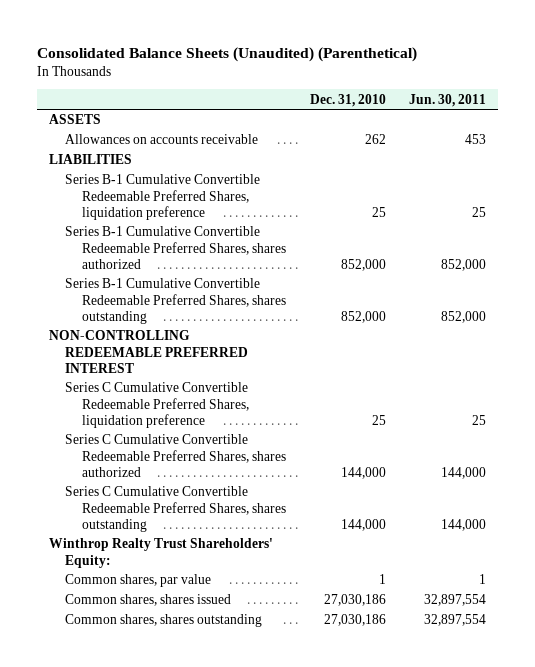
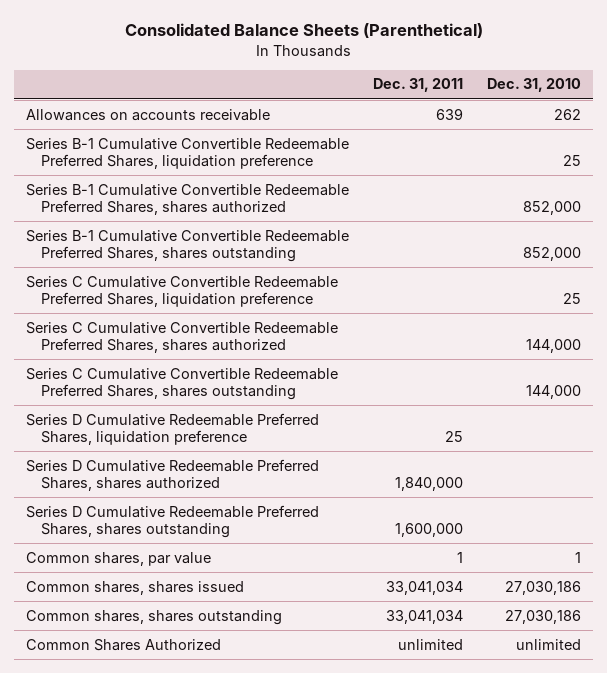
[37,46,418,62] Consolidated Balance Sheets (Unaudited) (Parenthetical) -> [124,23,483,39] Consolidated Balance Sheets (Parenthetical)
[409,93,487,107] Jun. 30, 2011 -> none
none -> [373,78,464,93] Dec. 31, 2011
[48,114,101,125] ASSETS -> none
[48,154,132,165] LIABILITIES -> none
[48,330,249,373] NON-CONTROLLING REDEEMABLE PREFERRED INTEREST -> none
[48,538,273,568] Winthrop Realty Trust Shareholders' Equity: -> none
none -> [26,412,320,446] Series D Cumulative Redeemable Preferred Shares, liquidation preference
none -> [26,458,320,492] Series D Cumulative Redeemable Preferred Shares, shares authorized
none -> [26,504,320,539] Series D Cumulative Redeemable Preferred Shares, shares outstanding
none -> [26,638,222,651] Common Shares Authorized

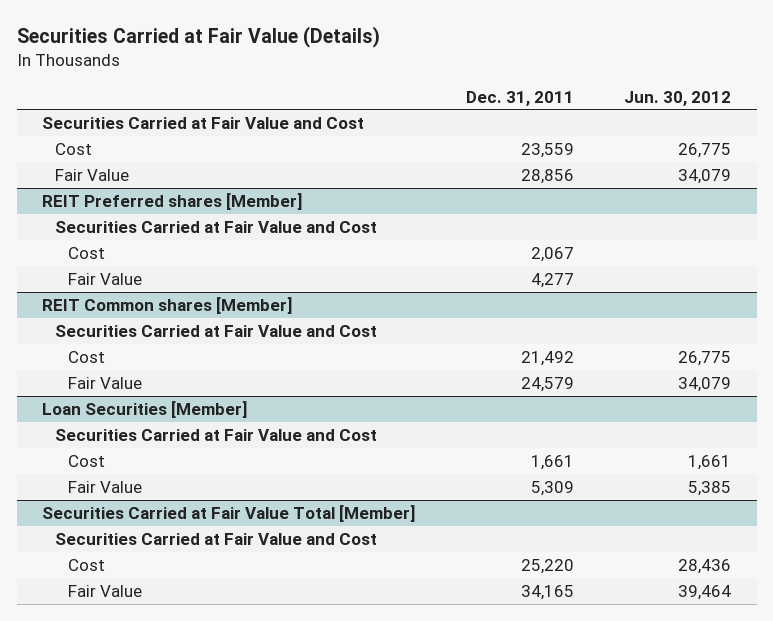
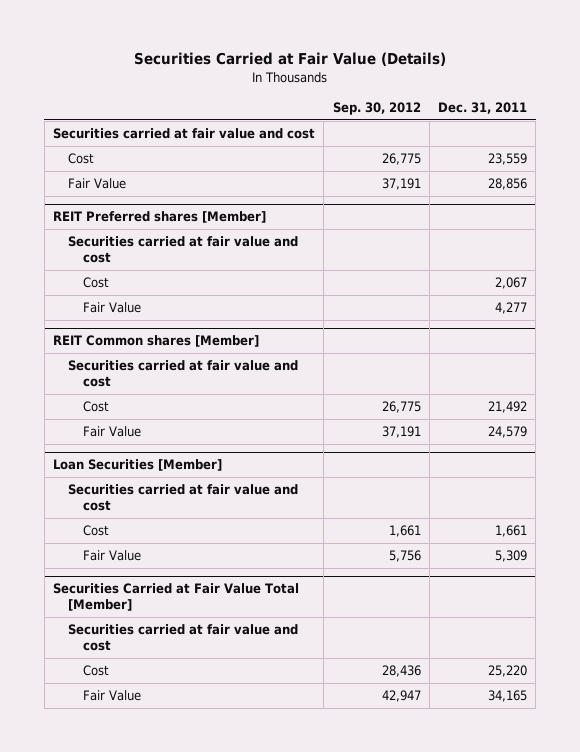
[624,90,732,106] Jun. 30, 2012 -> none
none -> [332,102,421,116] Sep. 30, 2012
[41,117,364,130] Securities Carried at Fair Value and Cost -> [52,128,315,140] Securities carried at fair value and cost
[54,221,377,234] Securities Carried at Fair Value and Cost -> [68,236,299,264] Securities carried at fair value and cost
[54,325,377,338] Securities Carried at Fair Value and Cost -> [68,360,299,388] Securities carried at fair value and cost
[54,429,377,442] Securities Carried at Fair Value and Cost -> [68,484,299,512] Securities carried at fair value and cost
[54,533,377,546] Securities Carried at Fair Value and Cost -> [68,624,299,652] Securities carried at fair value and cost

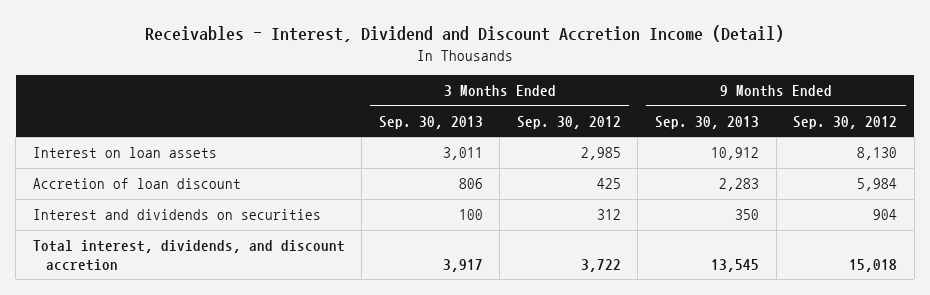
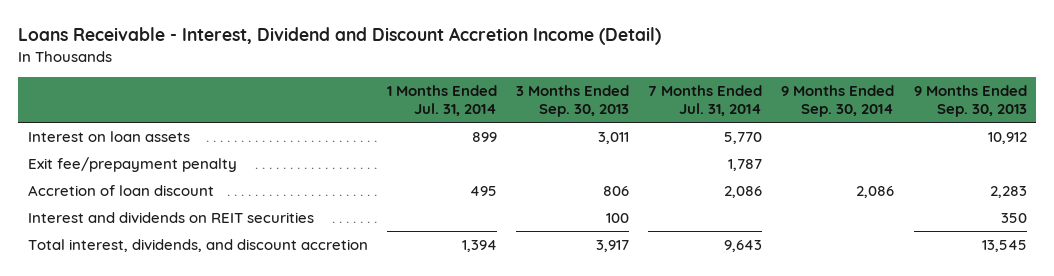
[144,25,784,43] Receivables - Interest, Dividend and Discount Accretion Income (Detail) -> [17,27,661,46] Loans Receivable - Interest, Dividend and Discount Accretion Income (Detail)
[516,115,621,129] Sep. 30, 2012 -> none
[793,115,898,129] Sep. 30, 2012 -> none
none -> [386,84,497,117] 1 Months Ended Jul. 31, 2014
none -> [648,84,763,117] 7 Months Ended Jul. 31, 2014
none -> [781,84,895,118] 9 Months Ended Sep. 30, 2014
none -> [27,156,237,172] Exit fee/prepayment penalty
[32,209,321,221] Interest and dividends on securities -> [27,211,314,223] Interest and dividends on REIT securities

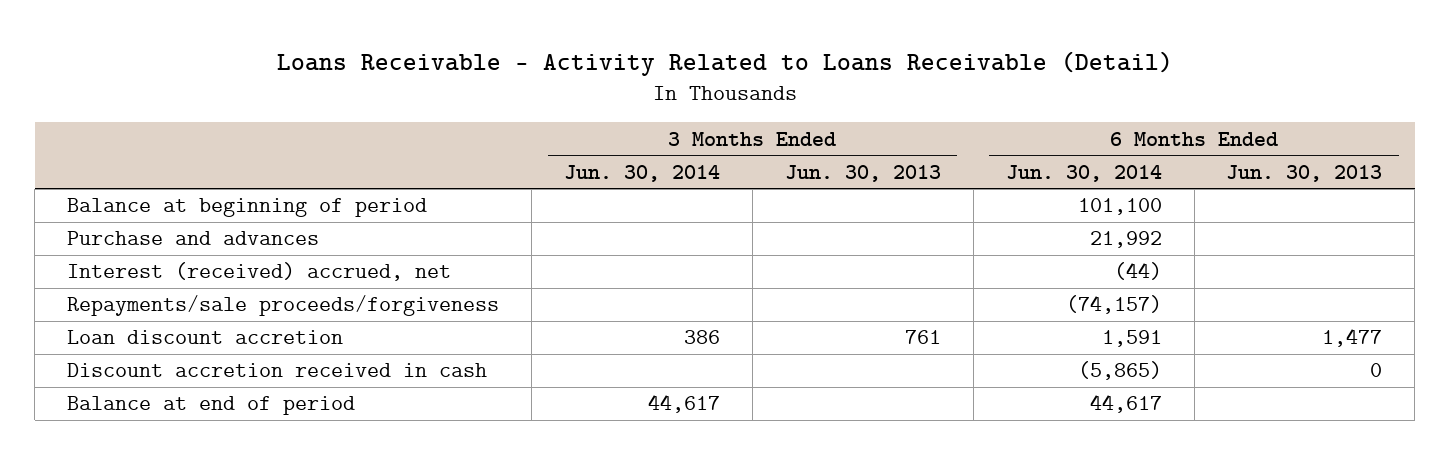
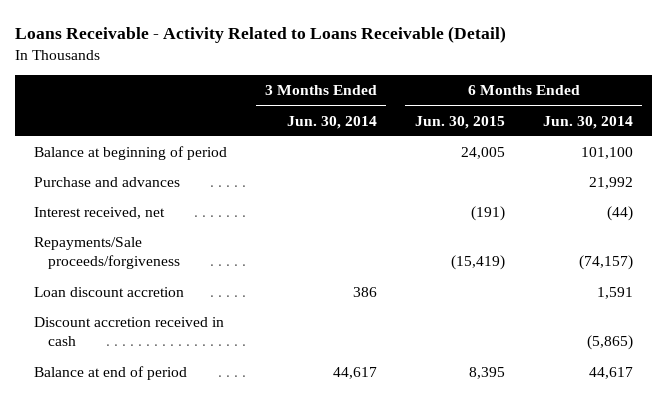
[784,164,941,182] Jun. 30, 2013 -> none
[1226,164,1383,182] Jun. 30, 2013 -> none
none -> [414,115,505,129] Jun. 30, 2015
[67,262,452,282] Interest (received) accrued, net -> [34,207,166,220] Interest received, net
[67,295,500,317] Repayments/sale proceeds/forgiveness -> [34,237,180,270] Repayments/Sale proceeds/forgiveness

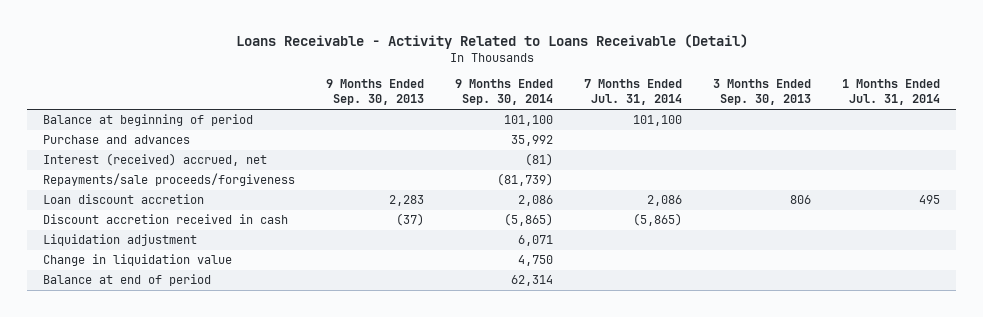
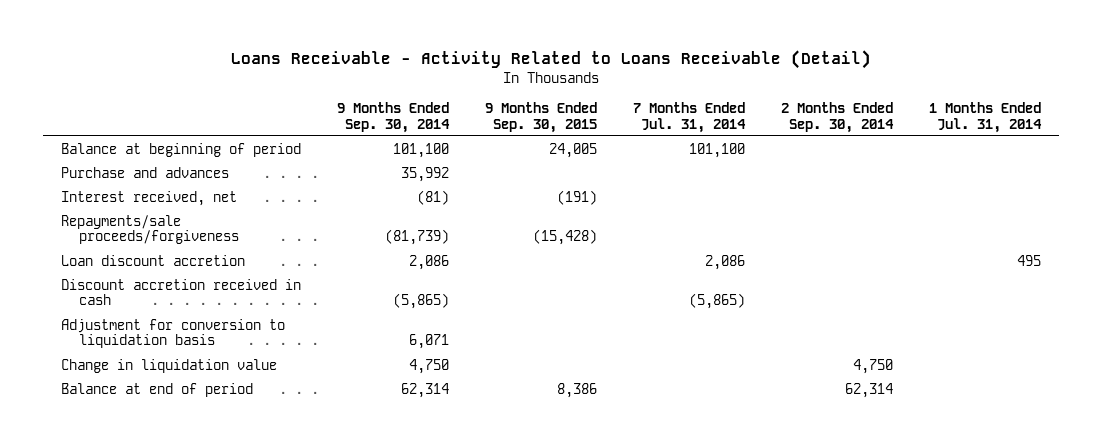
[325,79,424,106] 9 Months Ended Sep. 30, 2013 -> none
[713,79,812,106] 3 Months Ended Sep. 30, 2013 -> none
none -> [485,102,598,133] 9 Months Ended Sep. 30, 2015
none -> [781,102,895,133] 2 Months Ended Sep. 30, 2014
[42,153,267,167] Interest (received) accrued, net -> [61,190,238,206] Interest received, net
[42,234,197,247] Liquidation adjustment -> [61,318,286,349] Adjustment for conversion to liquidation basis

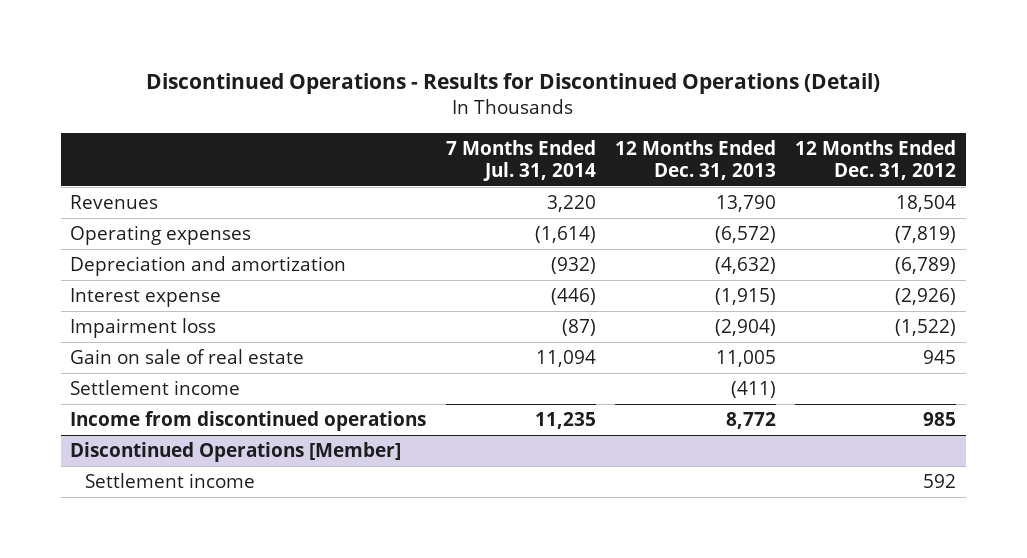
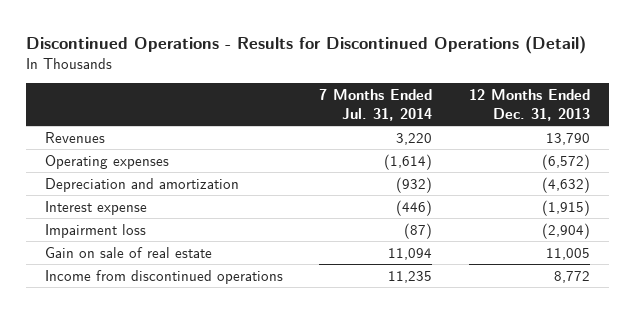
[795,140,957,180] 12 Months Ended Dec. 31, 2012 -> none
[70,380,241,396] Settlement income -> none
[70,442,402,463] Discontinued Operations [Member] -> none
[85,473,256,489] Settlement income -> none

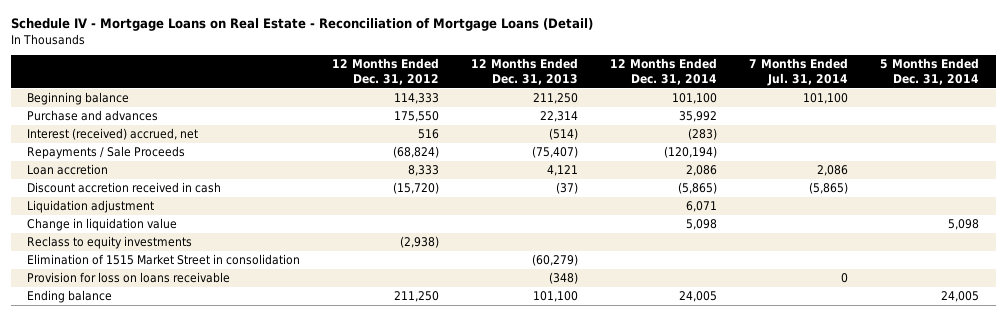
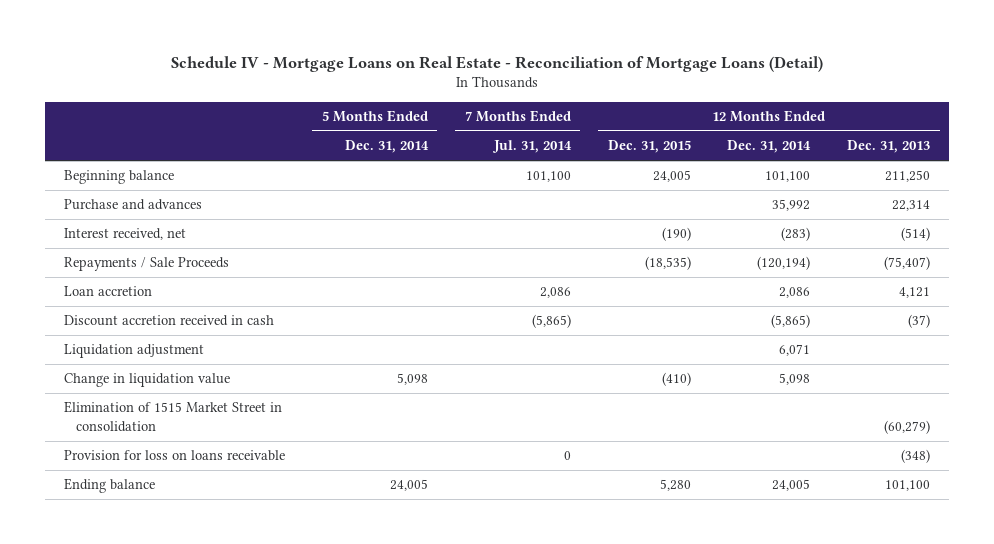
[331,58,439,85] 12 Months Ended Dec. 31, 2012 -> none
none -> [607,140,691,154] Dec. 31, 2015
[26,128,198,141] Interest (received) accrued, net -> [63,228,186,241] Interest received, net
[26,236,192,250] Reclass to equity investments -> none

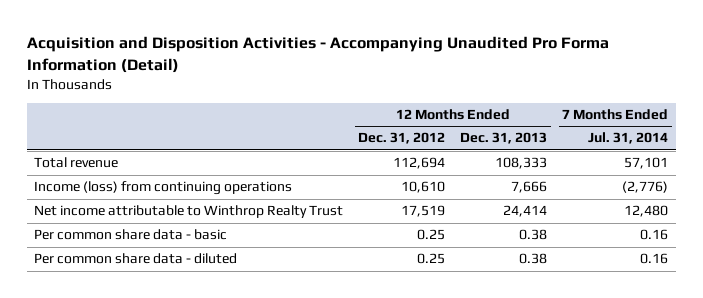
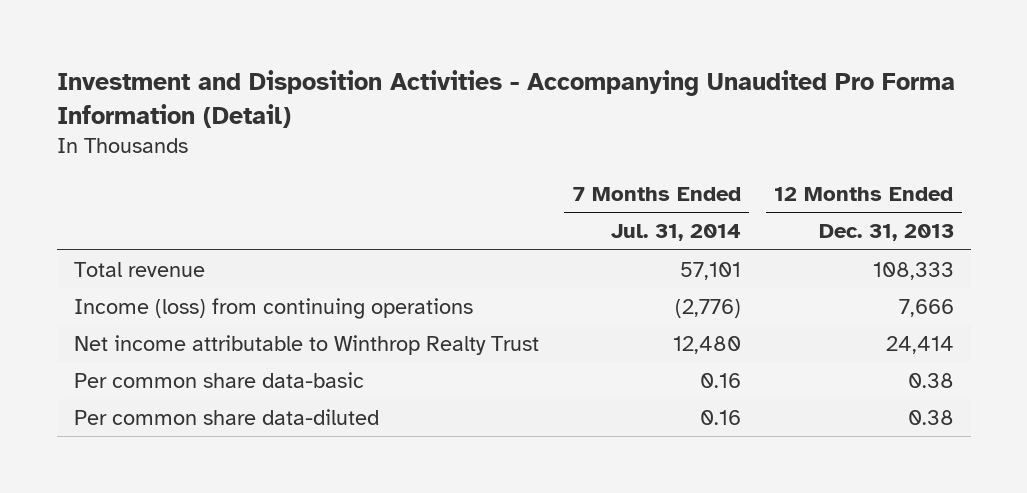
[26,36,609,74] Acquisition and Disposition Activities - Accompanying Unaudited Pro Forma Information (Detail) -> [56,70,955,129] Investment and Disposition Activities - Accompanying Unaudited Pro Forma Information (Detail)
[358,132,446,145] Dec. 31, 2012 -> none
[34,229,228,241] Per common share data - basic -> [73,372,364,389] Per common share data-basic
[34,253,238,265] Per common share data - diluted -> [73,409,379,426] Per common share data-diluted

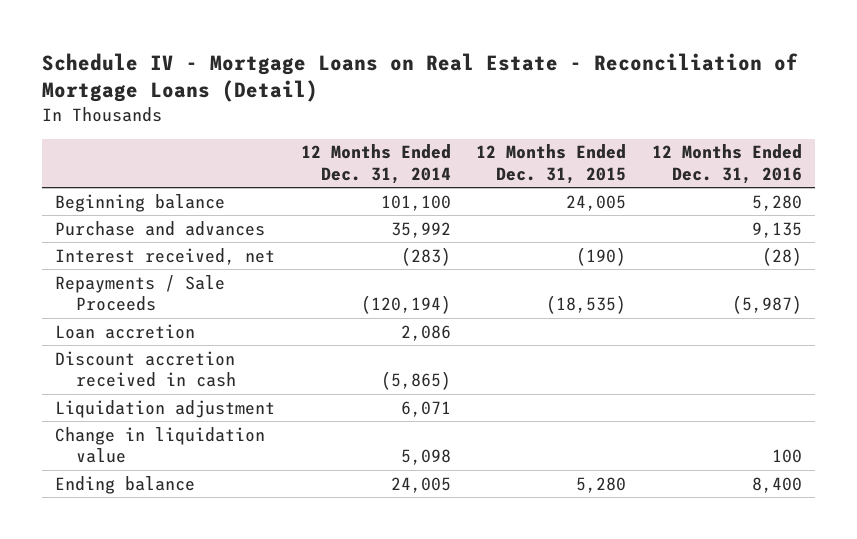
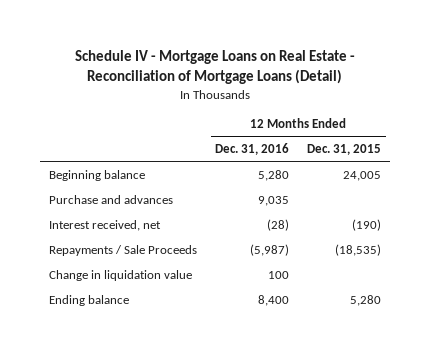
[300,144,451,185] 12 Months Ended Dec. 31, 2014 -> none
[752,221,803,238] 9,135 -> [258,195,290,206] 9,035
[55,323,196,339] Loan accretion -> none
[55,350,236,388] Discount accretion received in cash -> none
[55,399,276,418] Liquidation adjustment -> none

